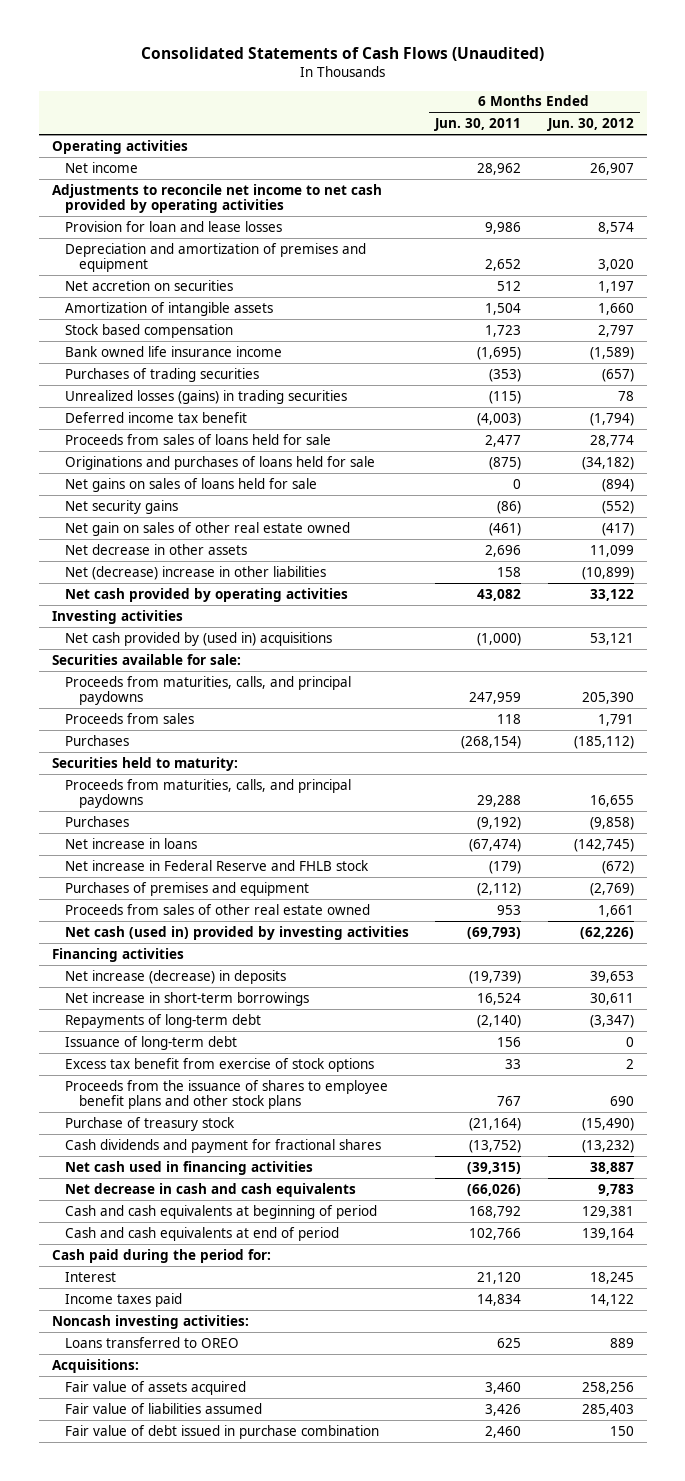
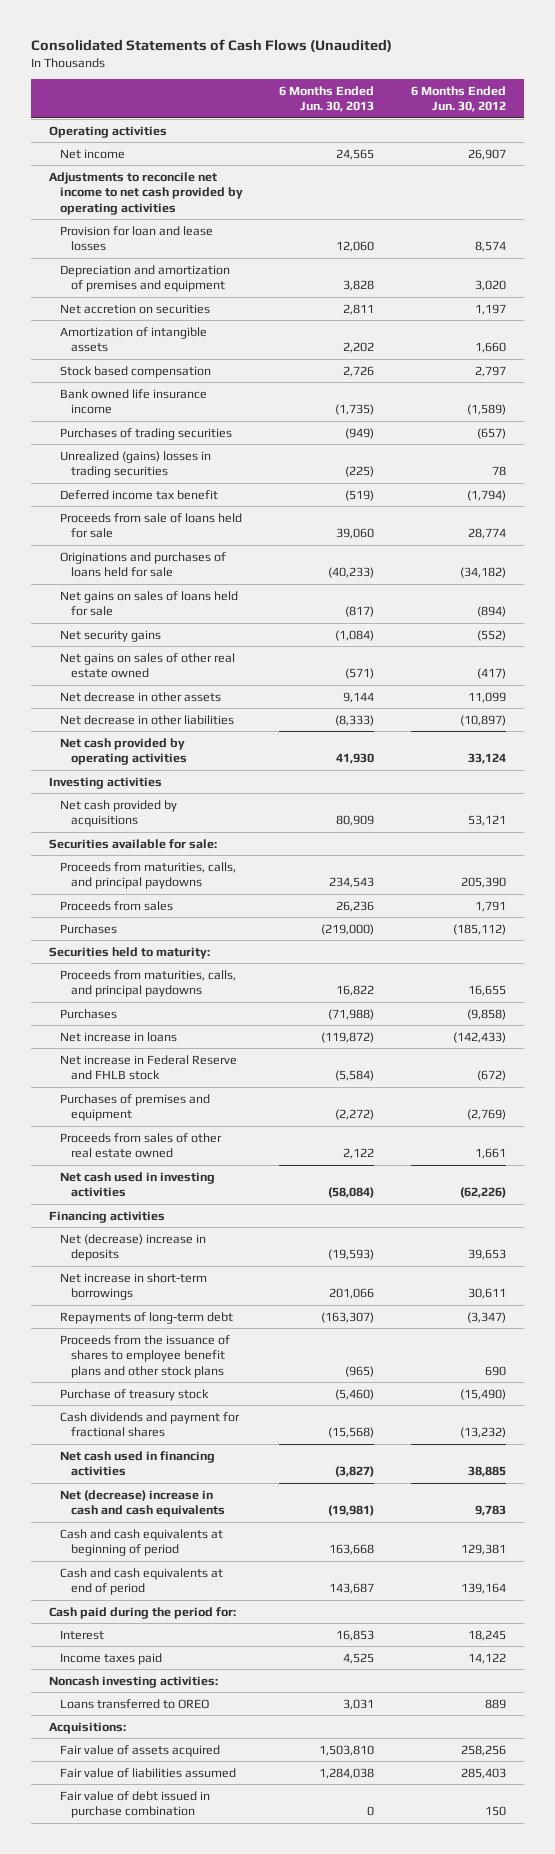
[434,117,522,131] Jun. 30, 2011 -> none
none -> [279,85,375,113] 6 Months Ended Jun. 30, 2013
[65,389,348,404] Unrealized losses (gains) in trading securities -> [59,450,211,479] Unrealized (gains) losses in trading securities
[65,433,332,445] Proceeds from sales of loans held for sale -> [59,512,242,539] Proceeds from sale of loans held for sale
[65,521,351,536] Net gain on sales of other real estate owned -> [59,652,235,679] Net gains on sales of other real estate owned
[65,565,327,580] Net (decrease) increase in other liabilities -> [59,714,234,725] Net decrease in other liabilities
[581,566,634,580] (10,899) -> [459,714,506,726] (10,897)
[589,588,634,601] 33,122 -> [467,753,506,765] 33,124
[65,631,333,646] Net cash provided by (used in) acquisitions -> [59,799,177,828] Net cash provided by acquisitions
[573,838,634,852] (142,745) -> [452,1031,506,1043] (142,433)
[65,925,410,940] Net cash (used in) provided by investing activities -> [59,1171,215,1198] Net cash used in investing activities
[65,969,287,984] Net increase (decrease) in deposits -> [59,1233,206,1262] Net (decrease) increase in deposits
[65,1035,238,1050] Issuance of long-term debt -> none
[65,1057,375,1072] Excess tax benefit from exercise of stock options -> none
[589,1161,634,1174] 38,887 -> [467,1466,506,1478] 38,885
[65,1182,357,1197] Net decrease in cash and cash equivalents -> [59,1489,225,1518] Net (decrease) increase in cash and cash equivalents

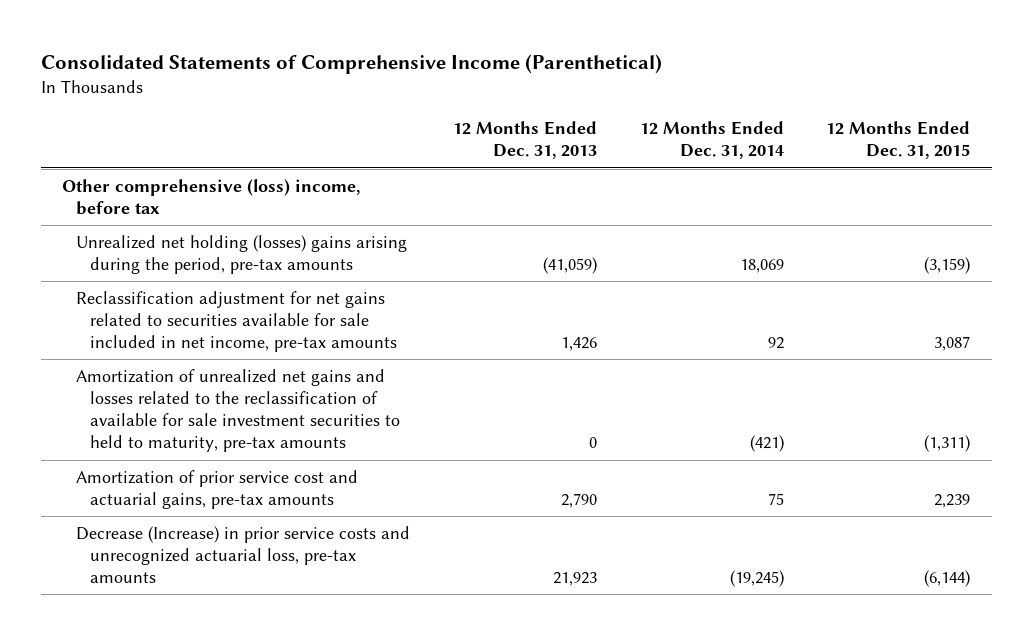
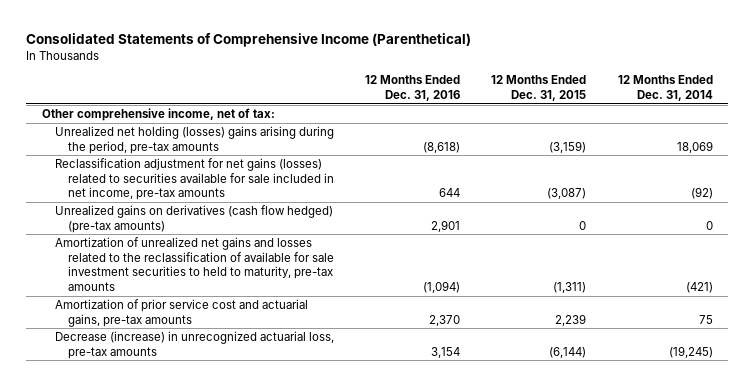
[452,121,597,160] 12 Months Ended Dec. 31, 2013 -> none
none -> [365,75,461,102] 12 Months Ended Dec. 31, 2016
[62,178,361,216] Other comprehensive (loss) income, before tax -> [41,108,275,122] Other comprehensive income, net of tax:
[76,290,398,353] Reclassification adjustment for net gains related to securities available for sale included in net income, pre-tax amounts -> [54,158,334,201] Reclassification adjustment for net gains (losses) related to securities available for sale included in net income, pre-tax amounts
[767,337,784,350] 92 -> [690,187,713,200] (92)
[934,336,971,352] 3,087 -> [547,188,587,200] (3,087)
none -> [54,205,333,233] Unrealized gains on derivatives (cash flow hedged) (pre-tax amounts)
[76,525,411,584] Decrease (Increase) in prior service costs and unrecognized actuarial loss, pre-tax amounts -> [54,331,334,359] Decrease (increase) in unrecognized actuarial loss, pre-tax amounts

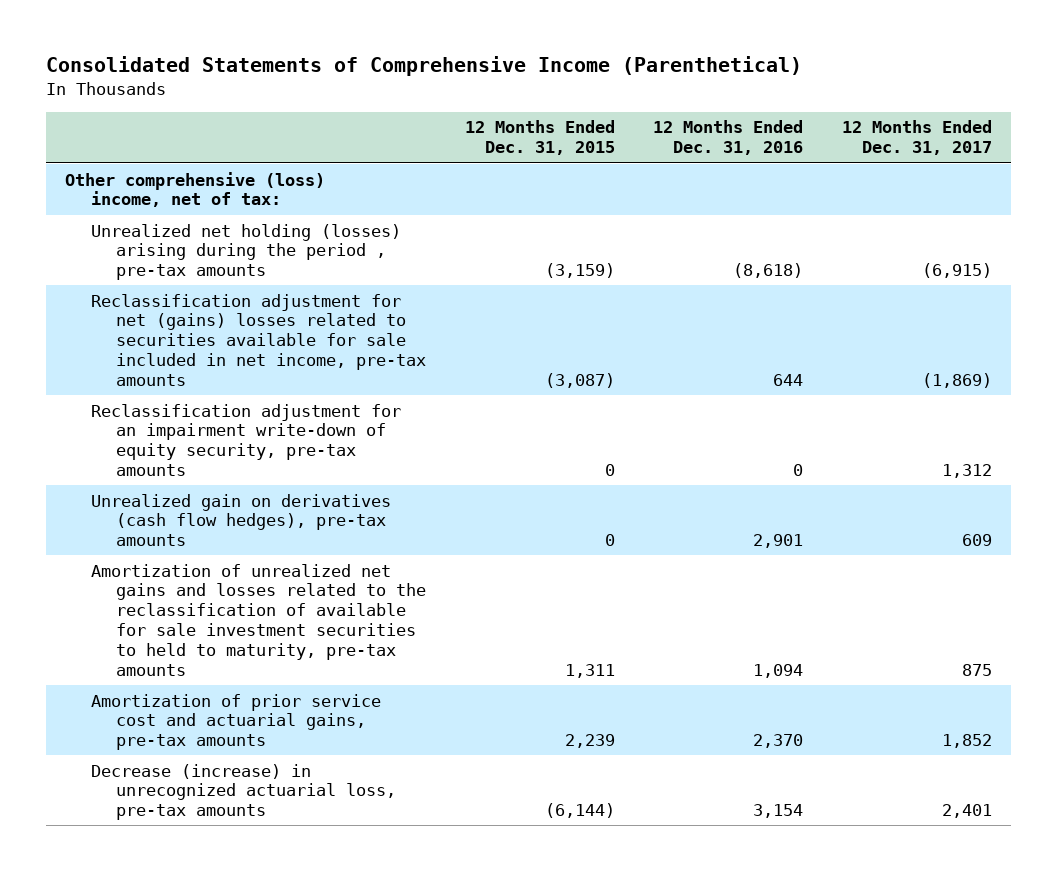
[617,75,713,102] 12 Months Ended Dec. 31, 2014 -> none
none -> [841,120,992,156] 12 Months Ended Dec. 31, 2017
[41,108,275,122] Other comprehensive income, net of tax: -> [65,171,326,208] Other comprehensive (loss) income, net of tax:
[54,126,334,154] Unrealized net holding (losses) gains arising during the period, pre-tax amounts -> [90,223,401,281] Unrealized net holding (losses) arising during the period , pre-tax amounts
[54,158,334,201] Reclassification adjustment for net gains (losses) related to securities available for sale included in net income, pre-tax amounts -> [90,293,427,386] Reclassification adjustment for net (gains) losses related to securities available for sale included in net income, pre-tax amounts
none -> [90,403,401,476] Reclassification adjustment for an impairment write-down of equity security, pre-tax amounts
[54,205,333,233] Unrealized gains on derivatives (cash flow hedged) (pre-tax amounts) -> [90,493,391,547] Unrealized gain on derivatives (cash flow hedges), pre-tax amounts
[423,281,461,294] (1,094) -> [753,663,804,678] 1,094
[553,282,587,294] (1,311) -> [564,663,615,678] 1,311

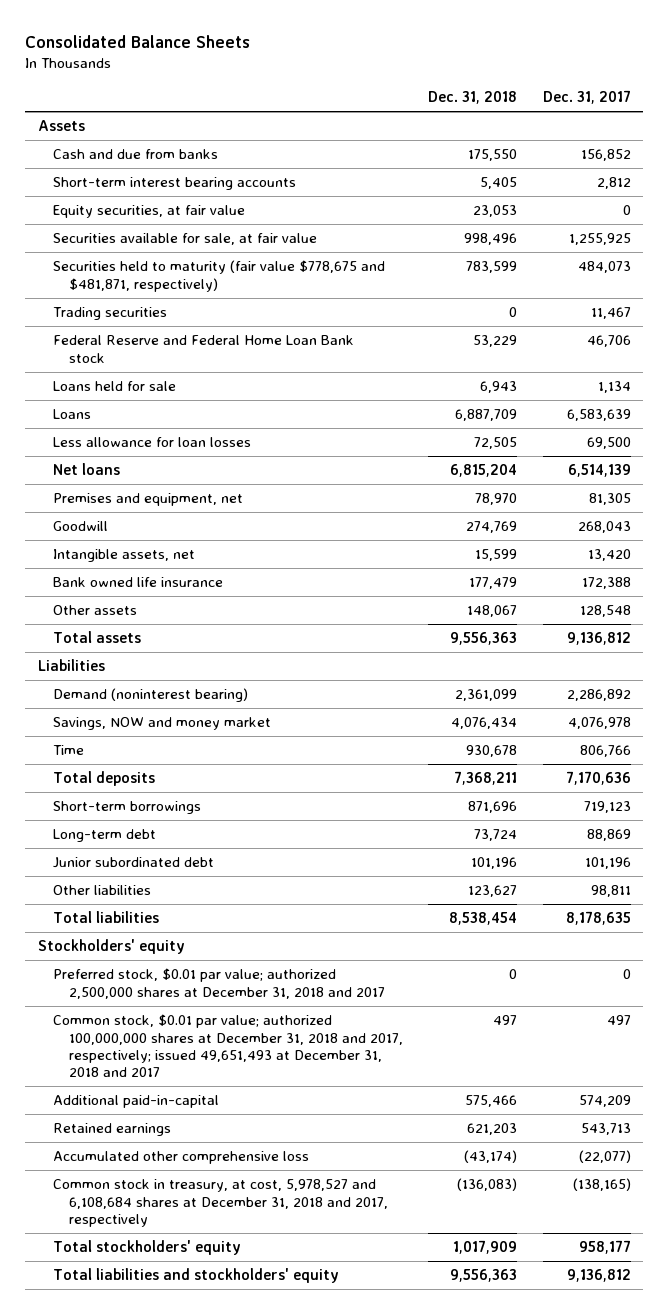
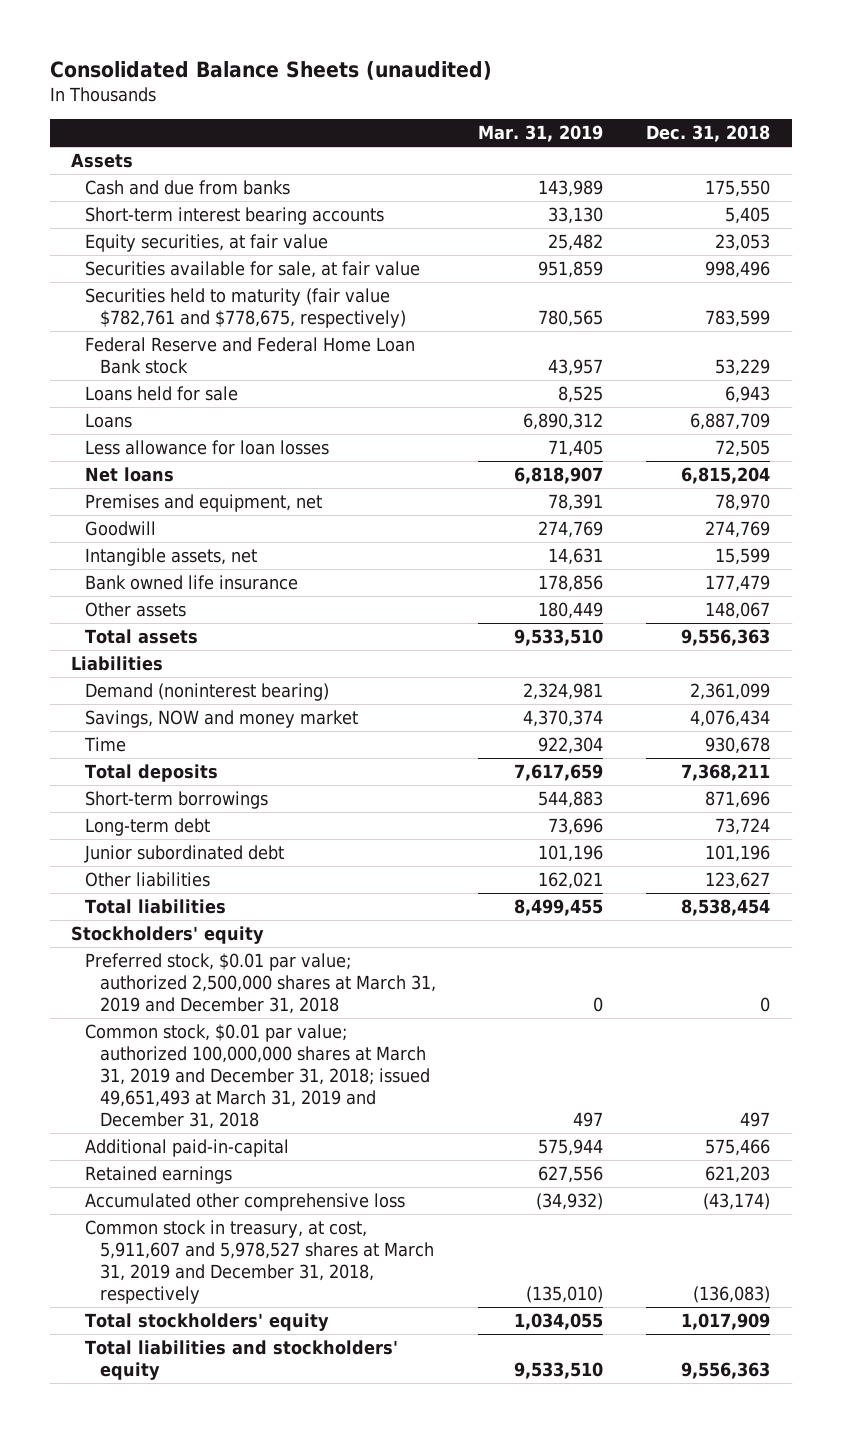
[24,34,250,48] Consolidated Balance Sheets -> [49,61,492,81] Consolidated Balance Sheets (unaudited)
[542,89,631,104] Dec. 31, 2017 -> none
none -> [478,124,604,142] Mar. 31, 2019
[53,307,168,321] Trading securities -> none
[53,260,386,292] Securities held to maturity (fair value $778,675 and $481,871, respectively) -> [85,288,406,329] Securities held to maturity (fair value $782,761 and $778,675, respectively)
[53,968,385,999] Preferred stock, $0.01 par value; authorized 2,500,000 shares at December 31, 2018 and 2017 -> [85,953,436,1015] Preferred stock, $0.01 par value; authorized 2,500,000 shares at March 31, 2019 and December 31, 2018
[53,1014,403,1078] Common stock, $0.01 par value; authorized 100,000,000 shares at December 31, 2018 and 2017, respectively; issued 49,651,493 at December 31, 2018 and 2017 -> [85,1024,430,1130] Common stock, $0.01 par value; authorized 100,000,000 shares at March 31, 2019 and December 31, 2018; issued 49,651,493 at March 31, 2019 and December 31, 2018
[53,1179,388,1227] Common stock in treasury, at cost, 5,978,527 and 6,108,684 shares at December 31, 2018 and 2017, respectively -> [85,1220,434,1305] Common stock in treasury, at cost, 5,911,607 and 5,978,527 shares at March 31, 2019 and December 31, 2018, respectively

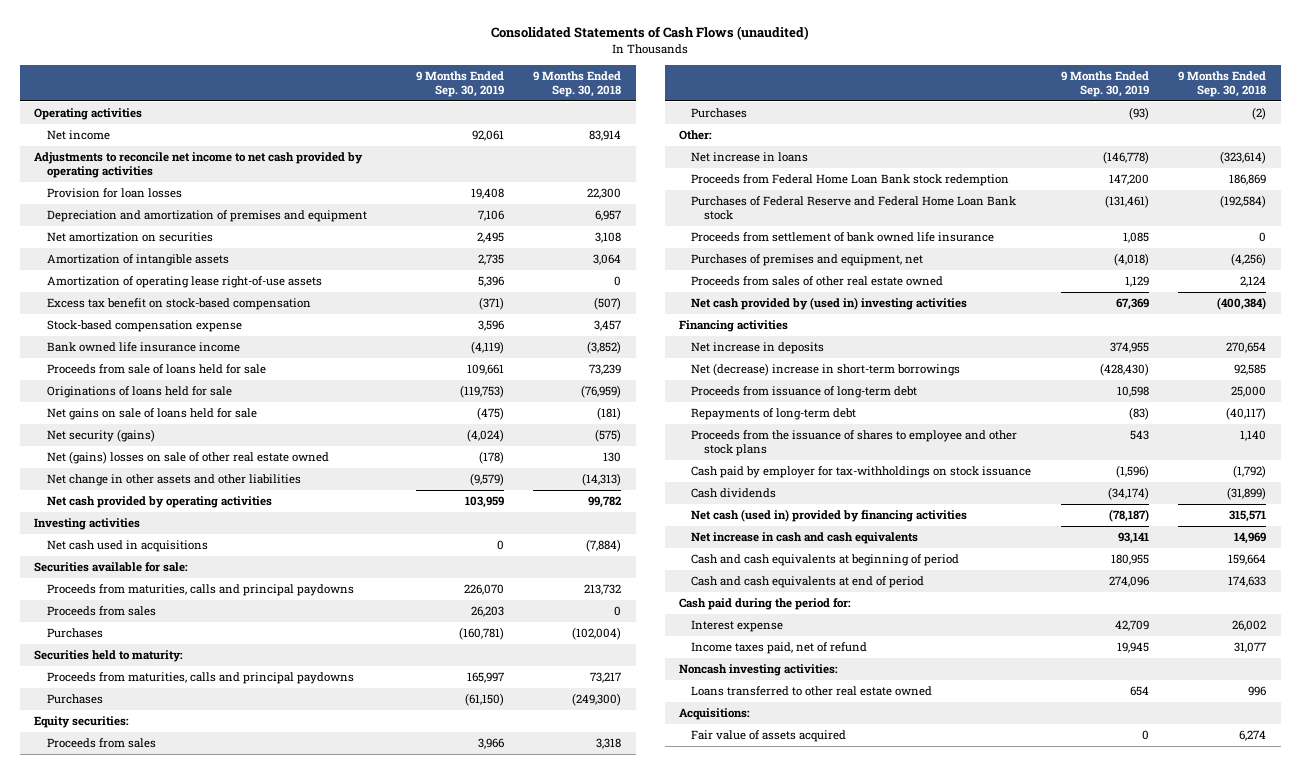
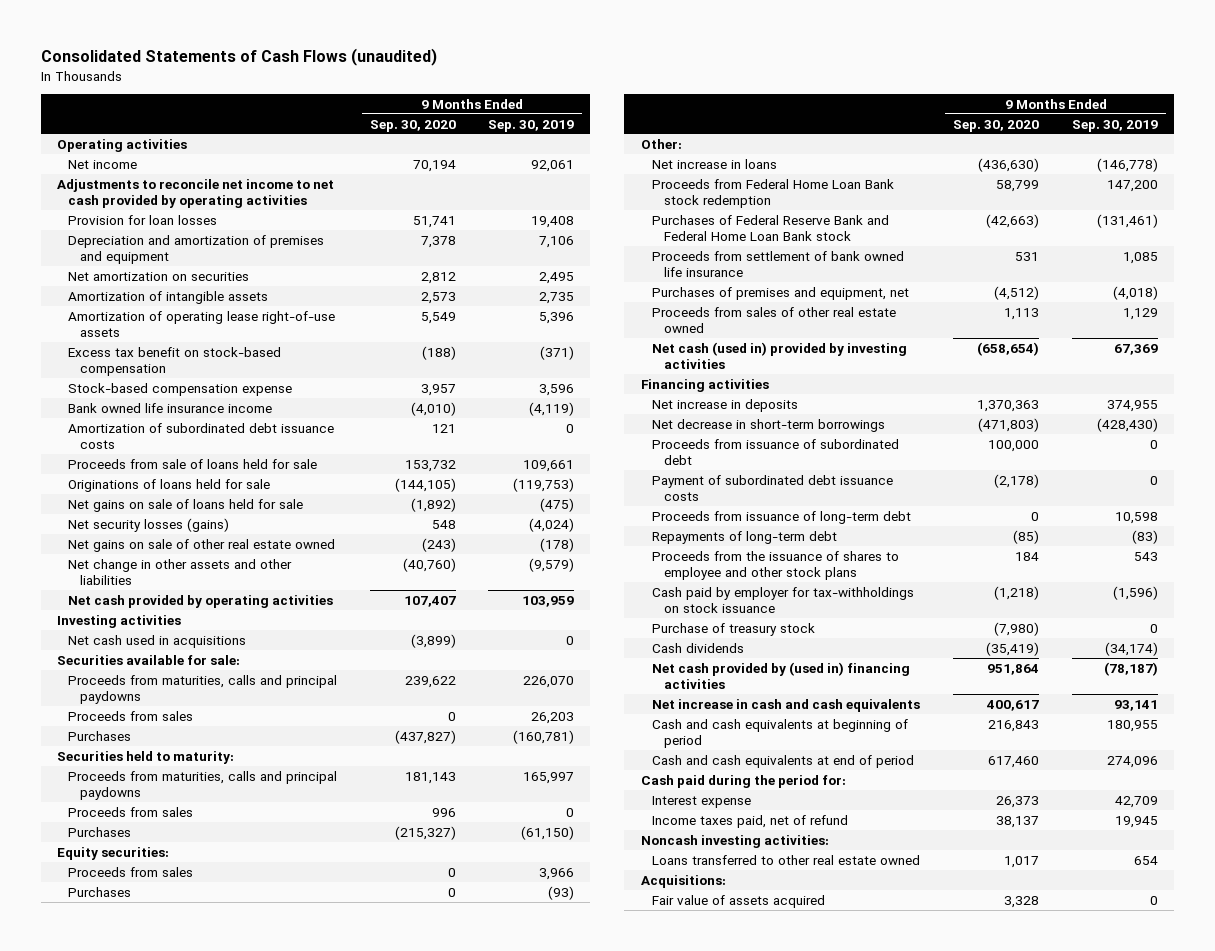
[533,70,622,97] 9 Months Ended Sep. 30, 2018 -> none
none -> [369,119,456,132] Sep. 30, 2020
none -> [68,422,335,449] Amortization of subordinated debt issuance costs
[46,429,155,443] Net security (gains) -> [68,517,230,532] Net security losses (gains)
[46,451,329,465] Net (gains) losses on sale of other real estate owned -> [68,538,336,552] Net gains on sale of other real estate owned
none -> [68,806,194,817] Proceeds from sales
[691,196,1017,221] Purchases of Federal Reserve and Federal Home Loan Bank stock -> [652,214,890,241] Purchases of Federal Reserve Bank and Federal Home Loan Bank stock
[691,297,968,311] Net cash provided by (used in) investing activities -> [652,341,908,369] Net cash (used in) provided by investing activities
[691,363,961,377] Net (decrease) increase in short-term borrowings -> [652,418,886,432] Net decrease in short-term borrowings
none -> [652,438,900,465] Proceeds from issuance of subordinated debt
none -> [652,474,894,501] Payment of subordinated debt issuance costs
none -> [652,622,816,636] Purchase of treasury stock
[691,509,968,523] Net cash (used in) provided by financing activities -> [652,661,911,689] Net cash provided by (used in) financing activities

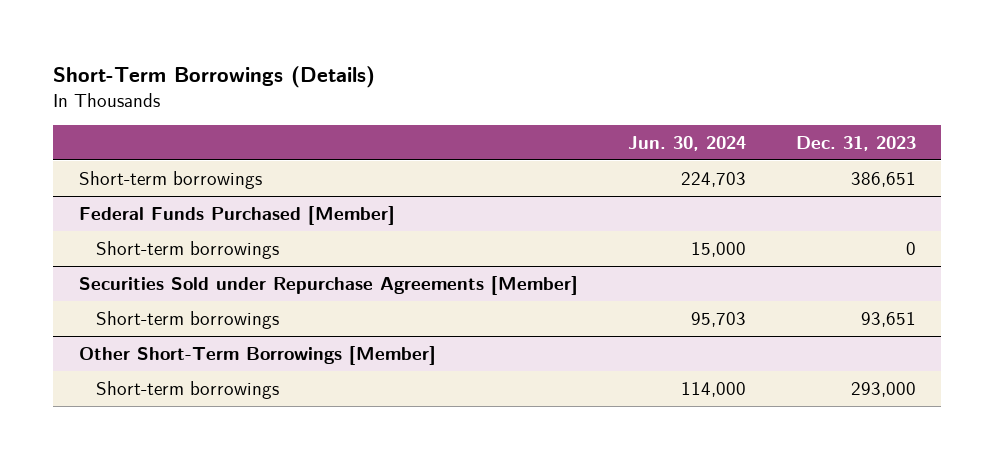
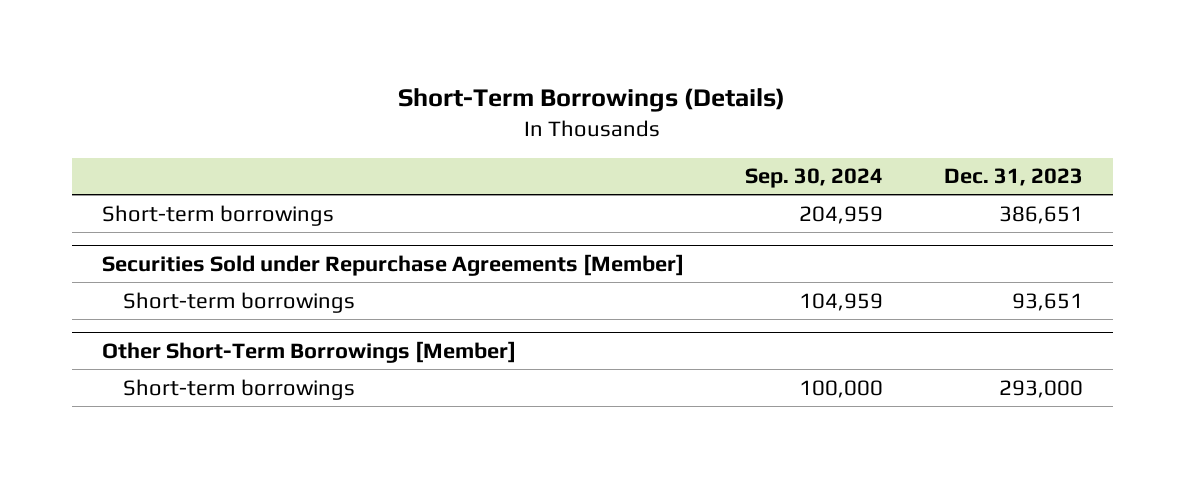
[627,135,746,151] Jun. 30, 2024 -> none
none -> [744,168,883,189] Sep. 30, 2024
[78,205,395,225] Federal Funds Purchased [Member] -> none
[95,240,279,259] Short-term borrowings -> none

